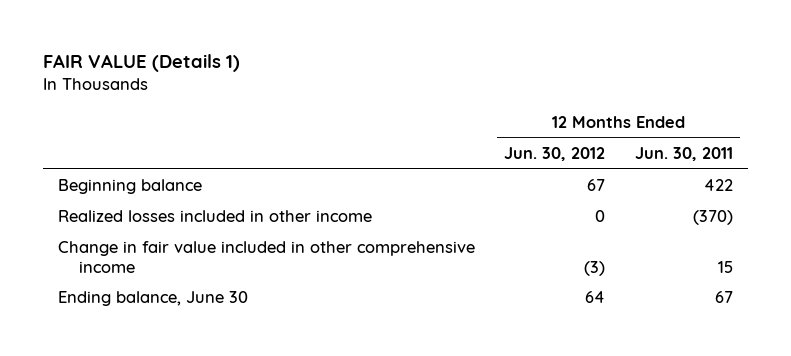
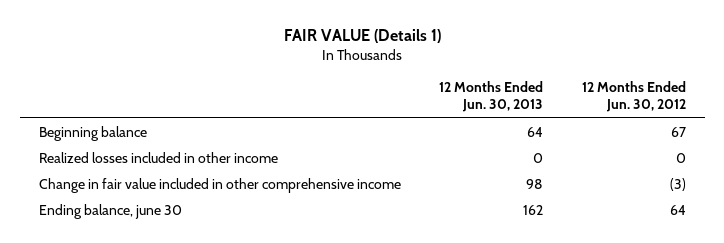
[634,146,733,161] Jun. 30, 2011 -> none
none -> [439,80,544,113] 12 Months Ended Jun. 30, 2013
[57,291,248,307] Ending balance, June 30 -> [38,203,182,219] Ending balance, june 30

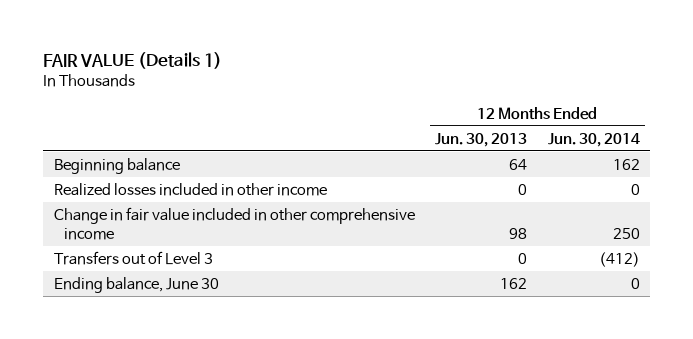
[581,80,686,113] 12 Months Ended Jun. 30, 2012 -> none
none -> [547,132,640,147] Jun. 30, 2014
none -> [53,250,213,265] Transfers out of Level 3
[38,203,182,219] Ending balance, june 30 -> [53,276,219,293] Ending balance, June 30

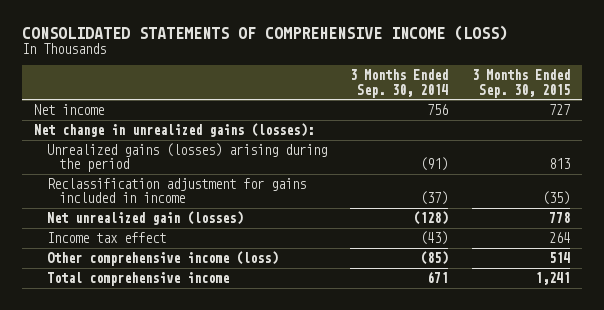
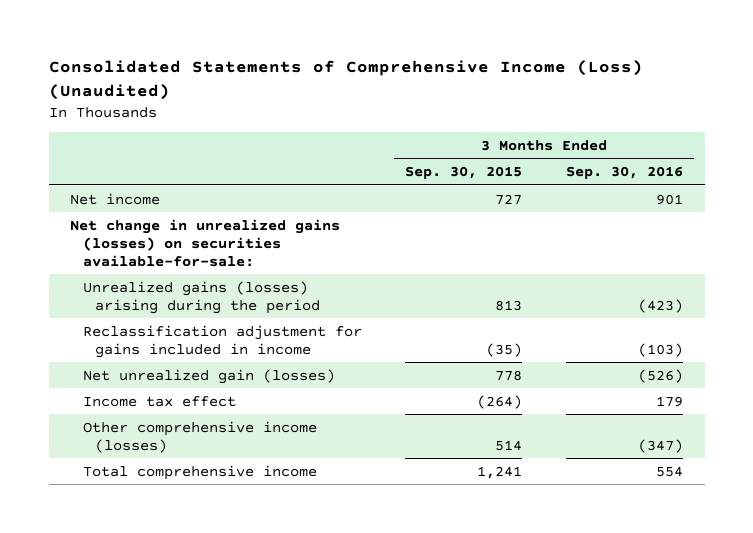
[22,25,509,42] CONSOLIDATED STATEMENTS OF COMPREHENSIVE INCOME (LOSS) -> [48,60,643,101] Consolidated Statements of Comprehensive Income (Loss) (Unaudited)
[350,69,449,98] 3 Months Ended Sep. 30, 2014 -> none
none -> [565,166,683,180] Sep. 30, 2016
[33,122,314,137] Net change in unrealized gains (losses): -> [70,218,341,267] Net change in unrealized gains (losses) on securities available-for-sale:
[548,231,570,243] 264 -> [477,394,523,409] (264)
[46,250,278,266] Other comprehensive income (loss) -> [82,420,317,453] Other comprehensive income (losses)

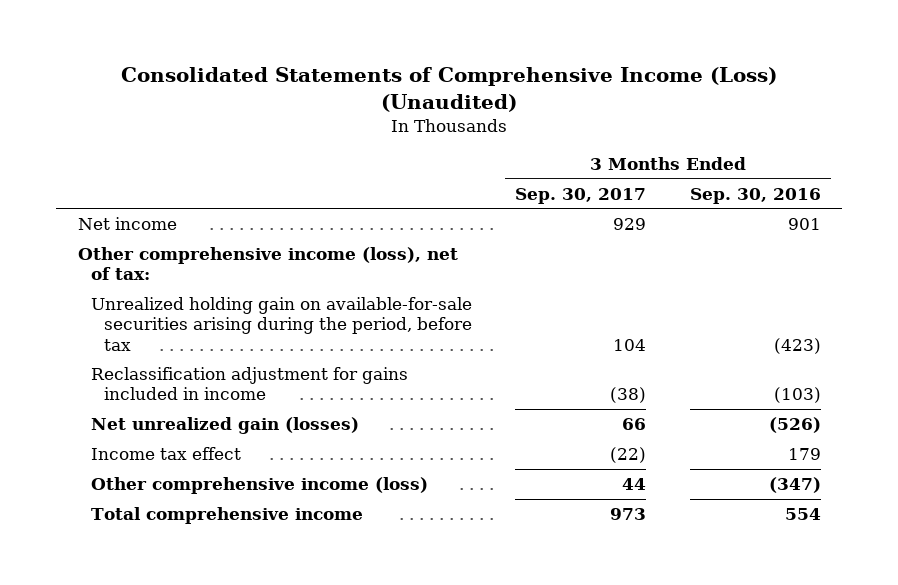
[405,166,523,180] Sep. 30, 2015 -> none
none -> [515,187,647,204] Sep. 30, 2017
[70,218,341,267] Net change in unrealized gains (losses) on securities available-for-sale: -> none
none -> [77,247,458,281] Other comprehensive income (loss), net of tax:
[82,280,320,314] Unrealized gains (losses) arising during the period -> [90,297,473,351] Unrealized holding gain on available-for-sale securities arising during the period, before tax
[82,420,317,453] Other comprehensive income (losses) -> [90,477,428,495] Other comprehensive income (loss)

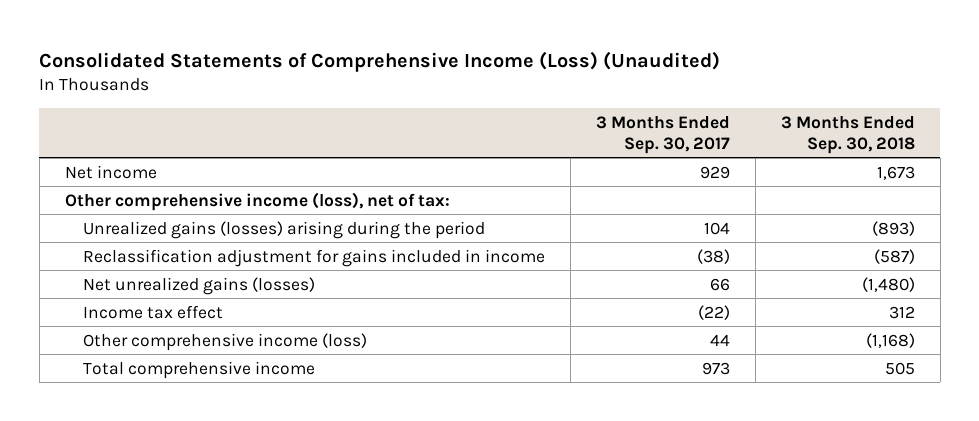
[689,187,821,204] Sep. 30, 2016 -> none
none -> [780,115,915,154] 3 Months Ended Sep. 30, 2018
[90,297,473,351] Unrealized holding gain on available-for-sale securities arising during the period, before tax -> [82,220,485,239] Unrealized gains (losses) arising during the period
[90,417,359,435] Net unrealized gain (losses) -> [82,276,315,295] Net unrealized gains (losses)

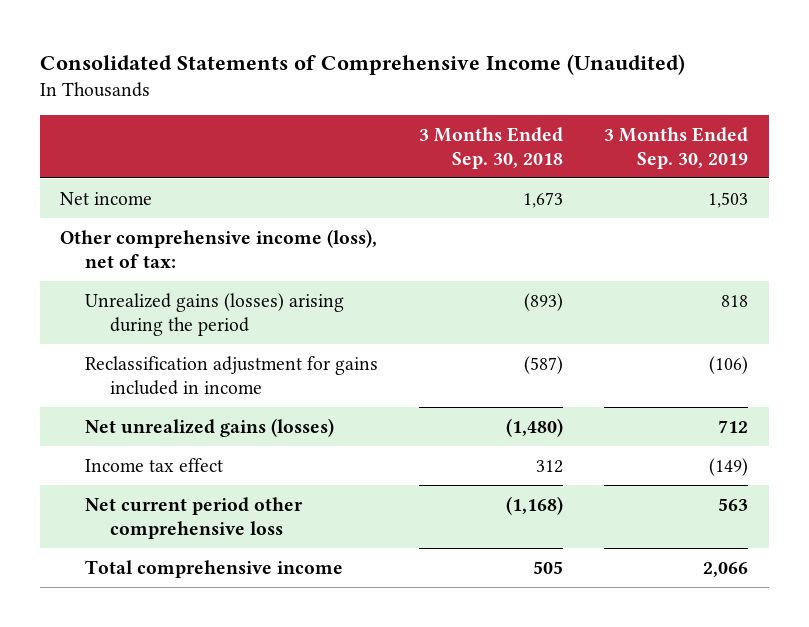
[39,50,721,72] Consolidated Statements of Comprehensive Income (Loss) (Unaudited) -> [39,53,685,75] Consolidated Statements of Comprehensive Income (Unaudited)
[595,115,730,154] 3 Months Ended Sep. 30, 2017 -> none
none -> [604,126,749,169] 3 Months Ended Sep. 30, 2019
[82,332,367,351] Other comprehensive income (loss) -> [85,496,304,539] Net current period other comprehensive loss

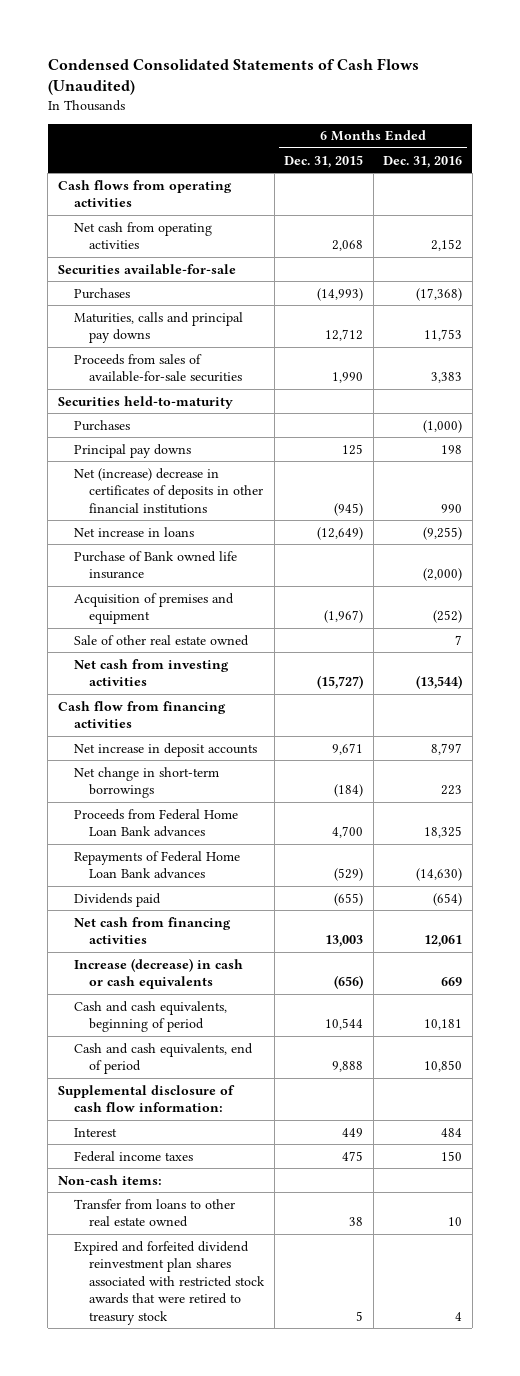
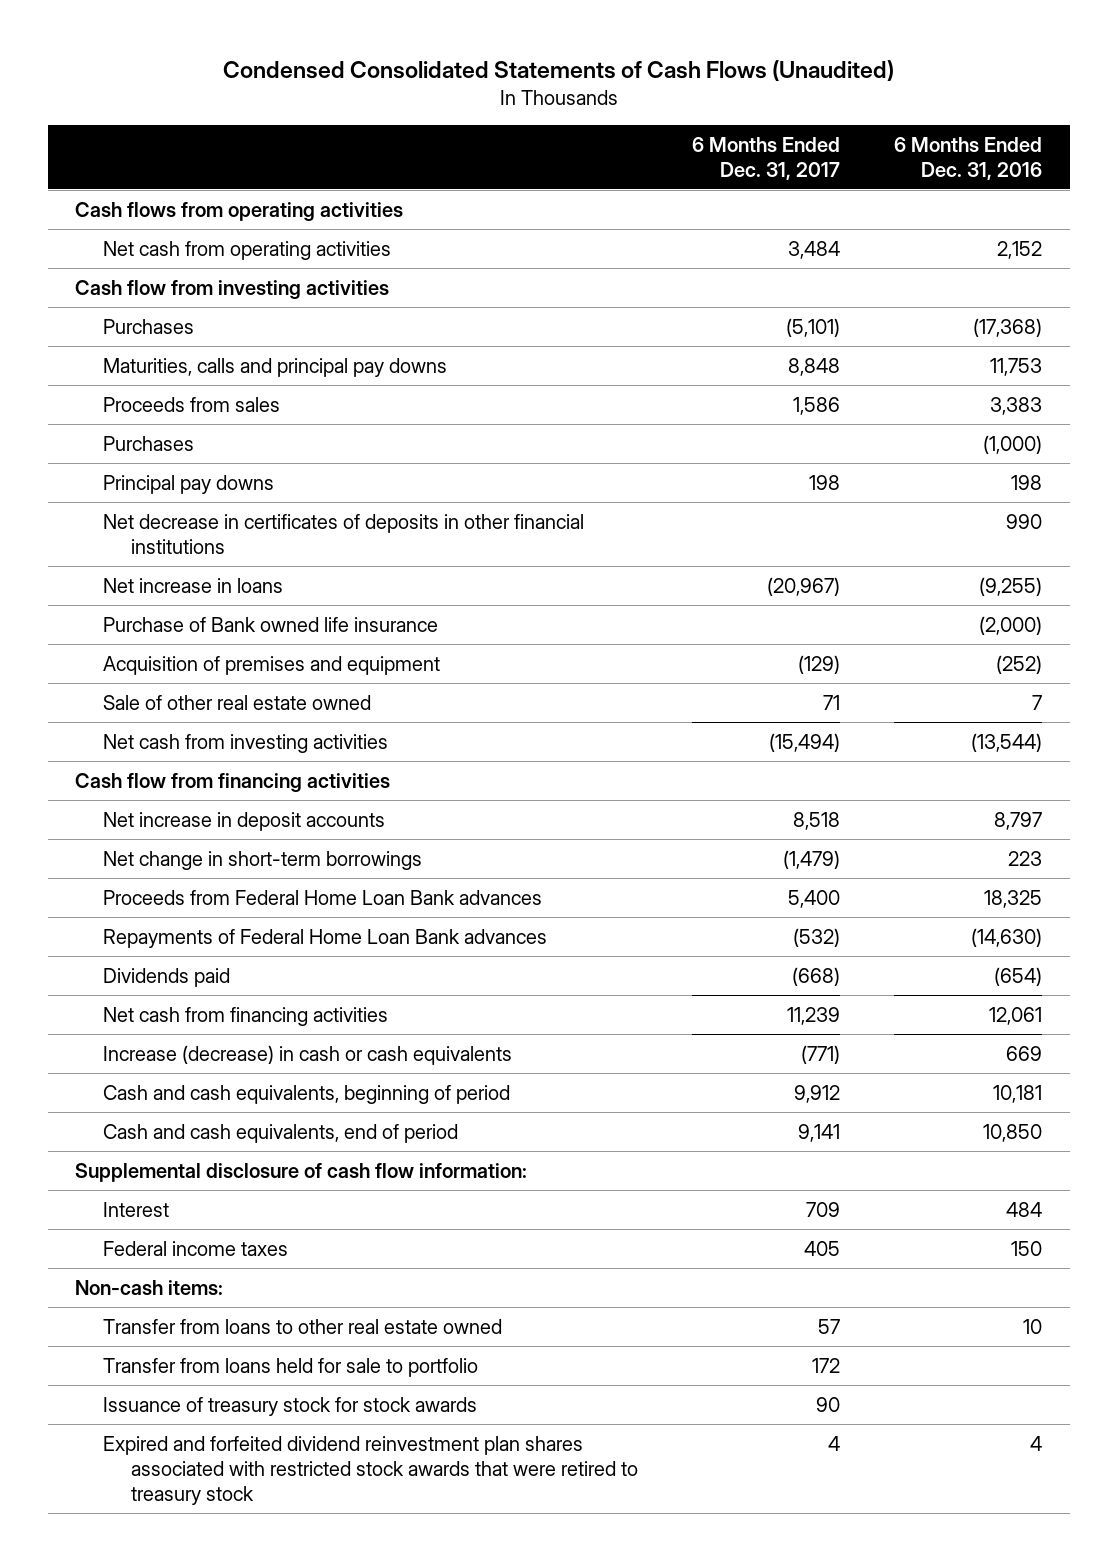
[284,154,364,168] Dec. 31, 2015 -> none
none -> [692,136,841,180] 6 Months Ended Dec. 31, 2017
[57,263,236,275] Securities available-for-sale -> none
none -> [74,279,389,299] Cash flow from investing activities
[57,395,233,409] Securities held-to-maturity -> none
[73,353,243,383] Proceeds from sales of available-for-sale securities -> [102,396,280,412] Proceeds from sales
[73,467,264,514] Net (increase) decrease in certificates of deposits in other financial institutions -> [102,513,584,554] Net decrease in certificates of deposits in other financial institutions
none -> [102,1357,478,1377] Transfer from loans held for sale to portfolio
none -> [102,1396,477,1416] Issuance of treasury stock for stock awards

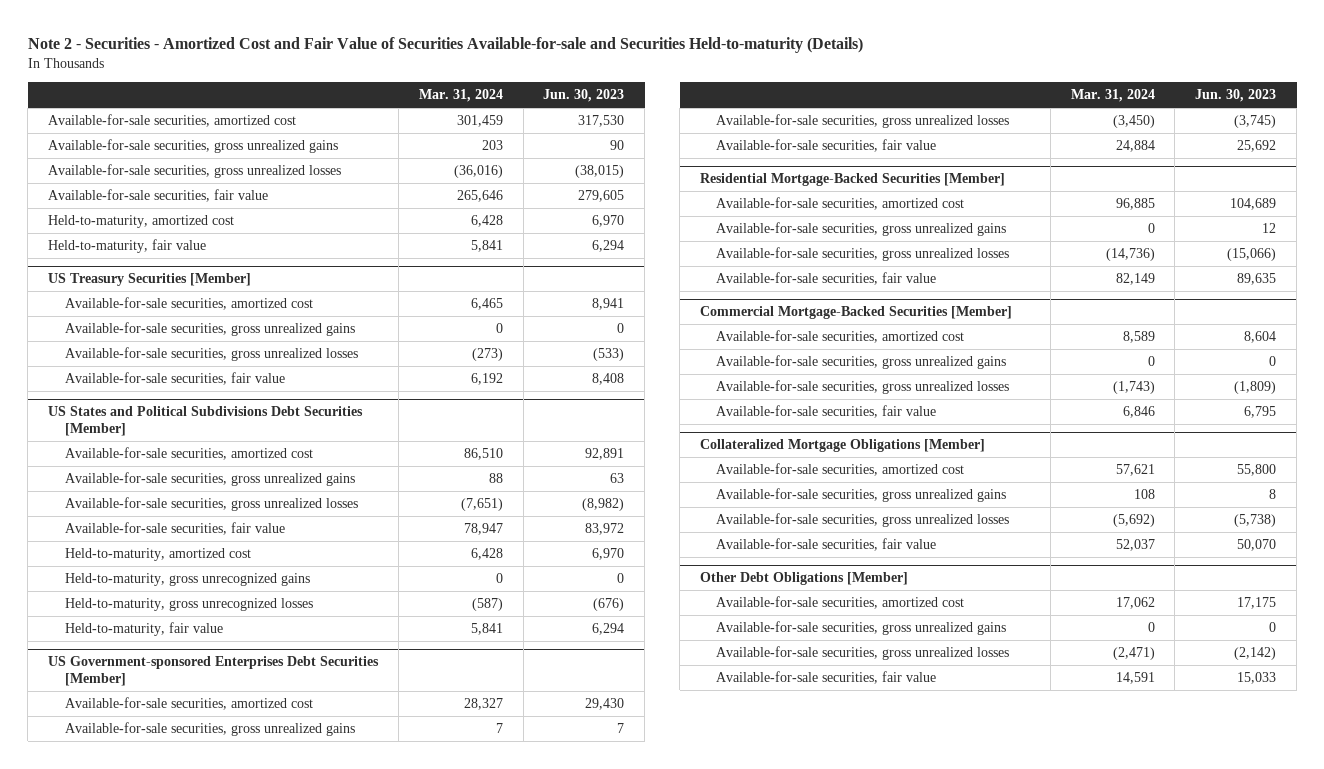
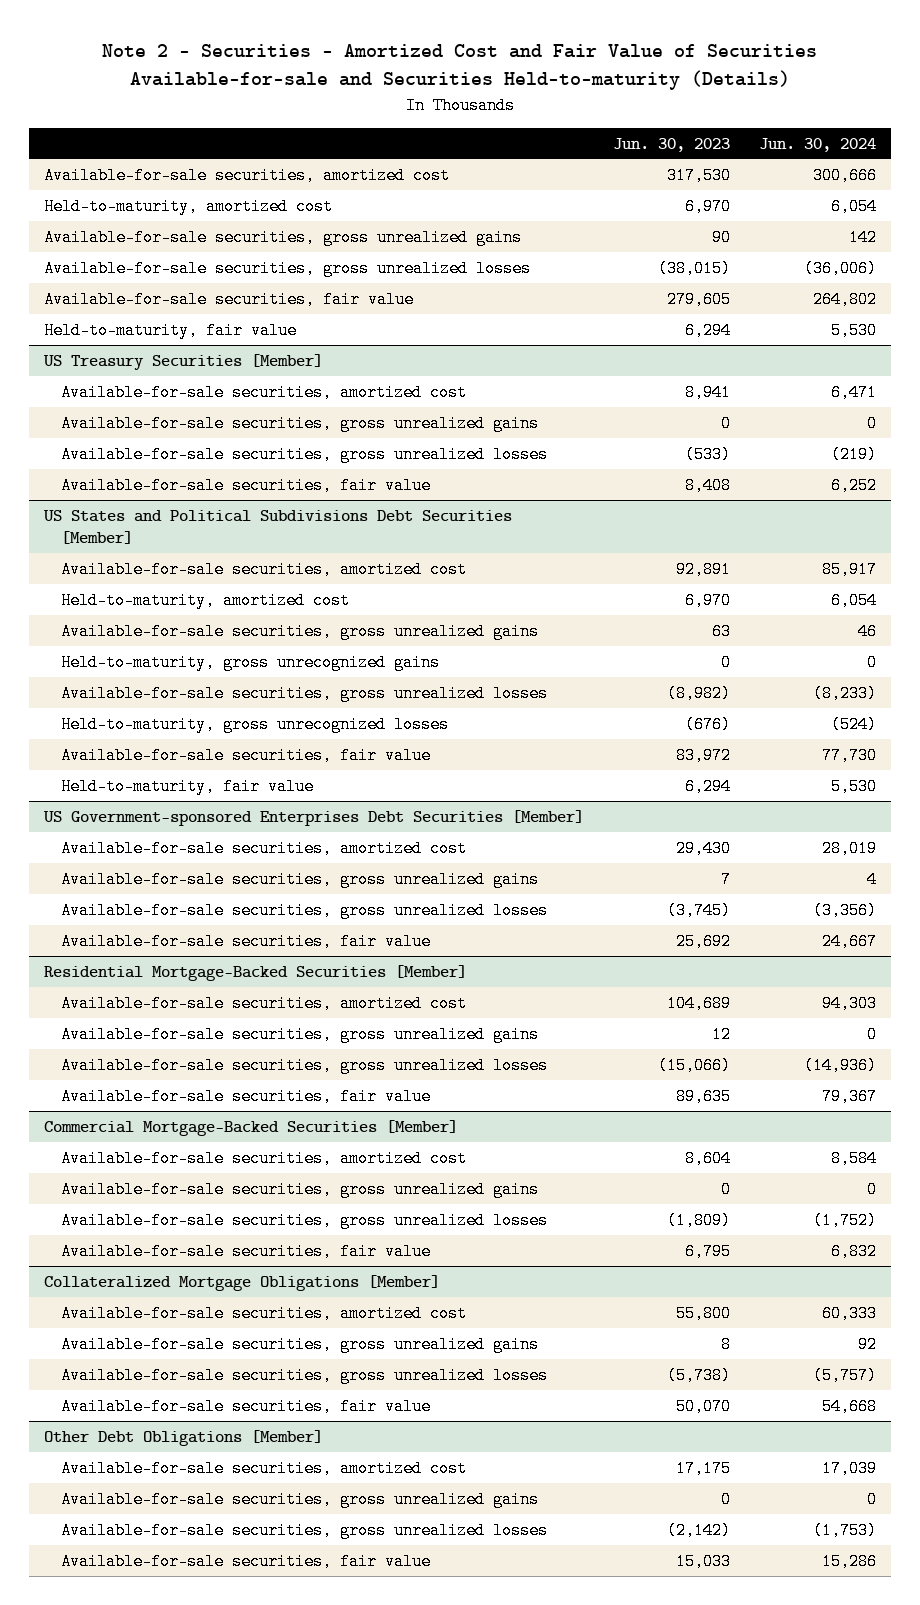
[418,89,503,103] Mar. 31, 2024 -> none
none -> [759,137,877,152] Jun. 30, 2024
[47,215,234,229] Held-to-maturity, amortized cost -> [43,197,333,215] Held-to-maturity, amortized cost
[64,472,355,487] Available-for-sale securities, gross unrealized gains -> [61,622,540,640] Available-for-sale securities, gross unrealized gains
[64,497,358,512] Available-for-sale securities, gross unrealized losses -> [61,684,549,702] Available-for-sale securities, gross unrealized losses
[64,522,285,536] Available-for-sale securities, fair value -> [61,746,432,764] Available-for-sale securities, fair value

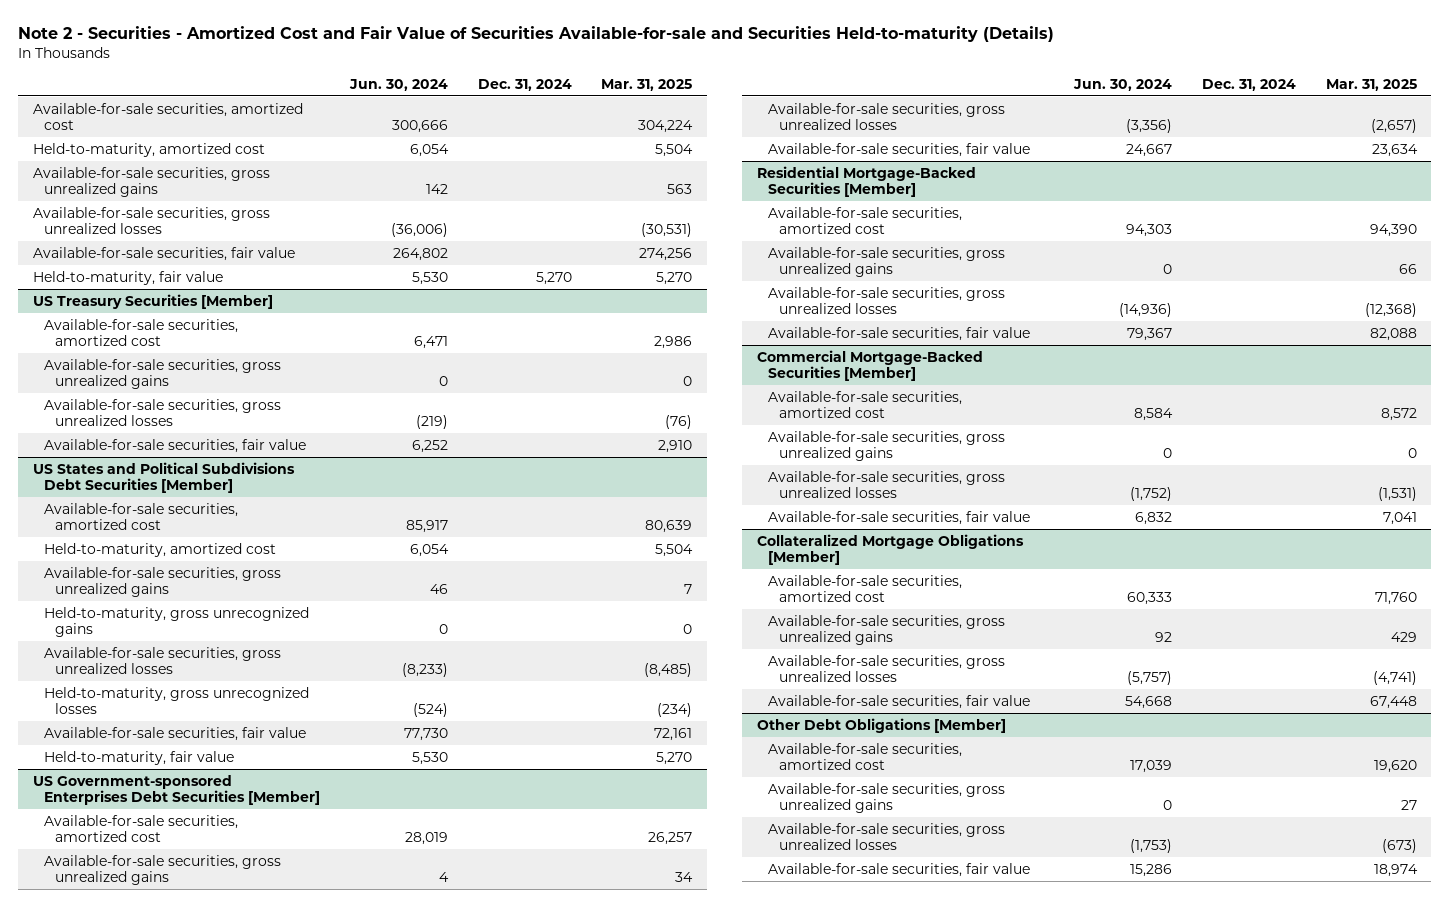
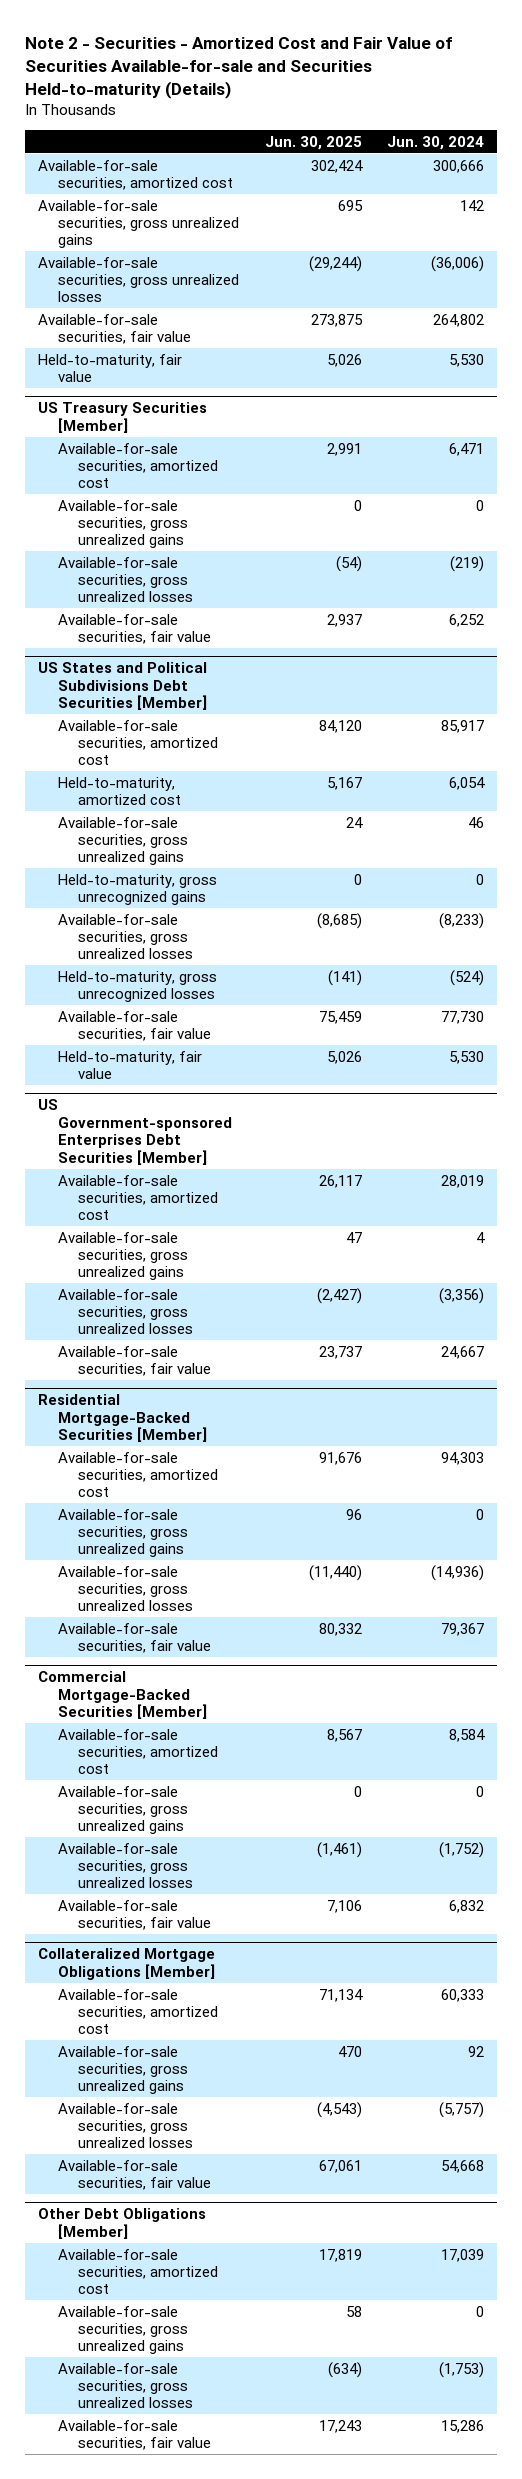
[477,78,572,91] Dec. 31, 2024 -> none
[601,78,693,91] Mar. 31, 2025 -> none
none -> [264,135,362,150] Jun. 30, 2025
[32,142,265,157] Held-to-maturity, amortized cost -> none

